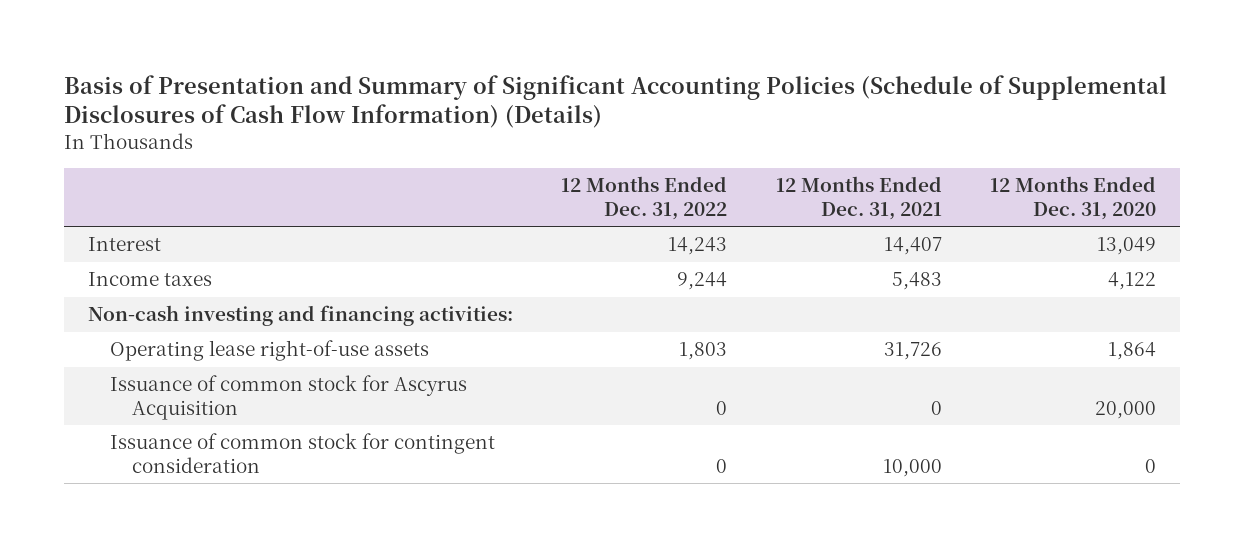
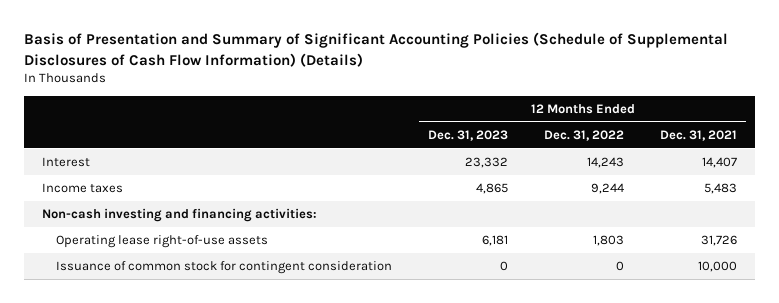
[990,176,1157,220] 12 Months Ended Dec. 31, 2020 -> none
none -> [428,129,509,141] Dec. 31, 2023
[109,375,467,420] Issuance of common stock for Ascyrus Acquisition -> none

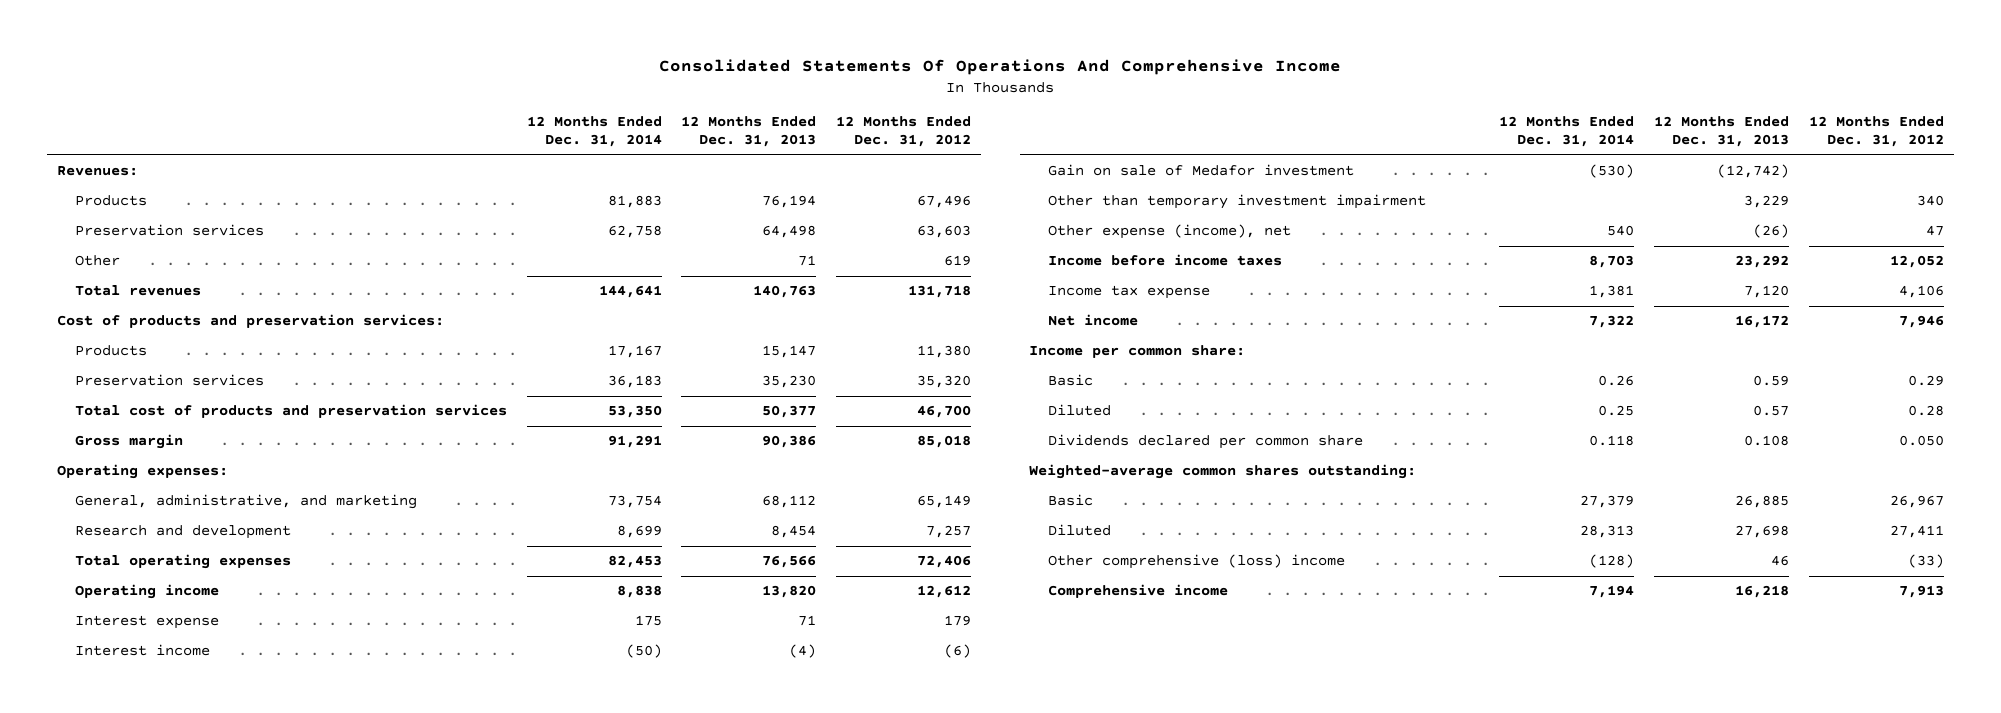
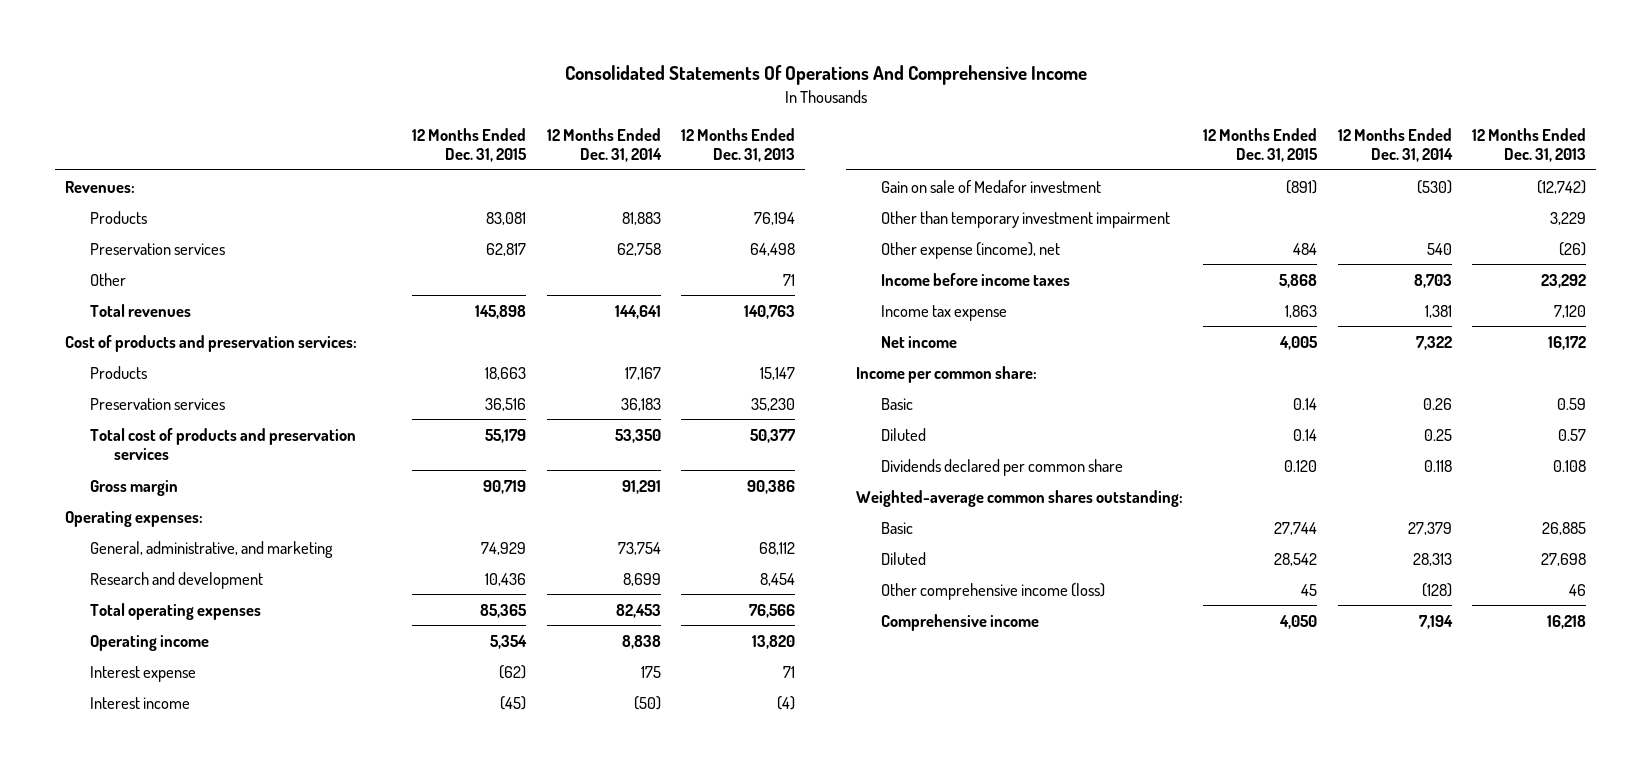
[836,116,972,148] 12 Months Ended Dec. 31, 2012 -> none
none -> [412,127,528,162] 12 Months Ended Dec. 31, 2015
[1047,554,1345,570] Other comprehensive (loss) income -> [880,582,1105,600] Other comprehensive income (loss)

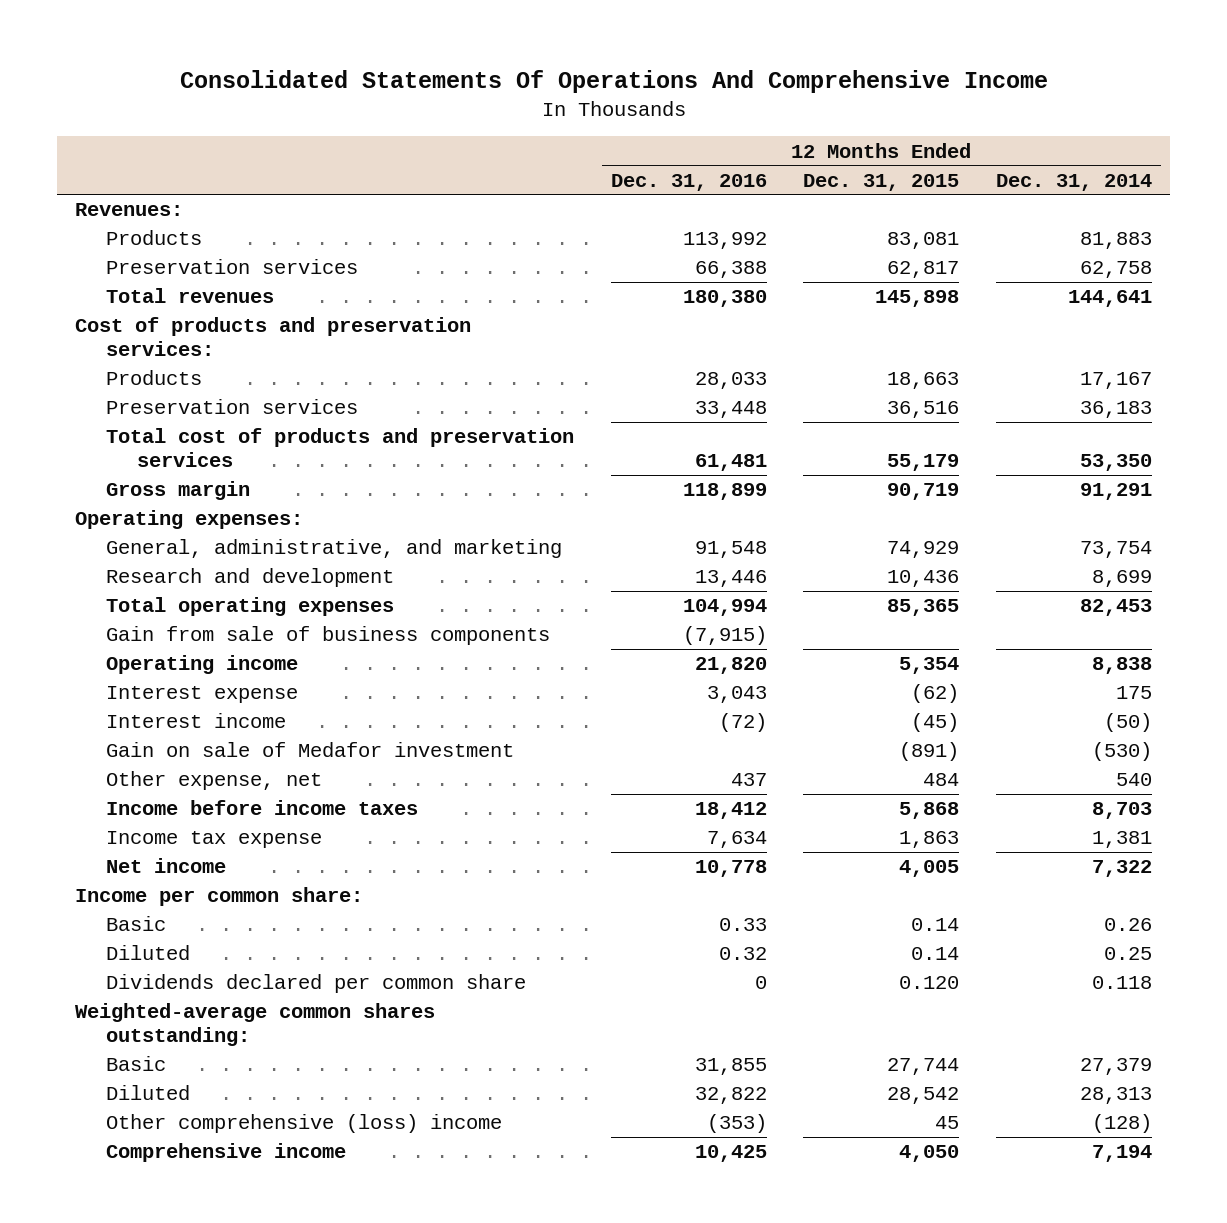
[680,127,795,162] 12 Months Ended Dec. 31, 2013 -> none
none -> [610,173,767,191] Dec. 31, 2016
[89,272,126,286] Other -> none
none -> [106,626,551,646] Gain from sale of business components
[880,210,1170,228] Other than temporary investment impairment -> none
[880,241,1060,259] Other expense (income), net -> [106,771,323,791] Other expense, net
[880,582,1105,600] Other comprehensive income (loss) -> [106,1114,503,1134] Other comprehensive (loss) income

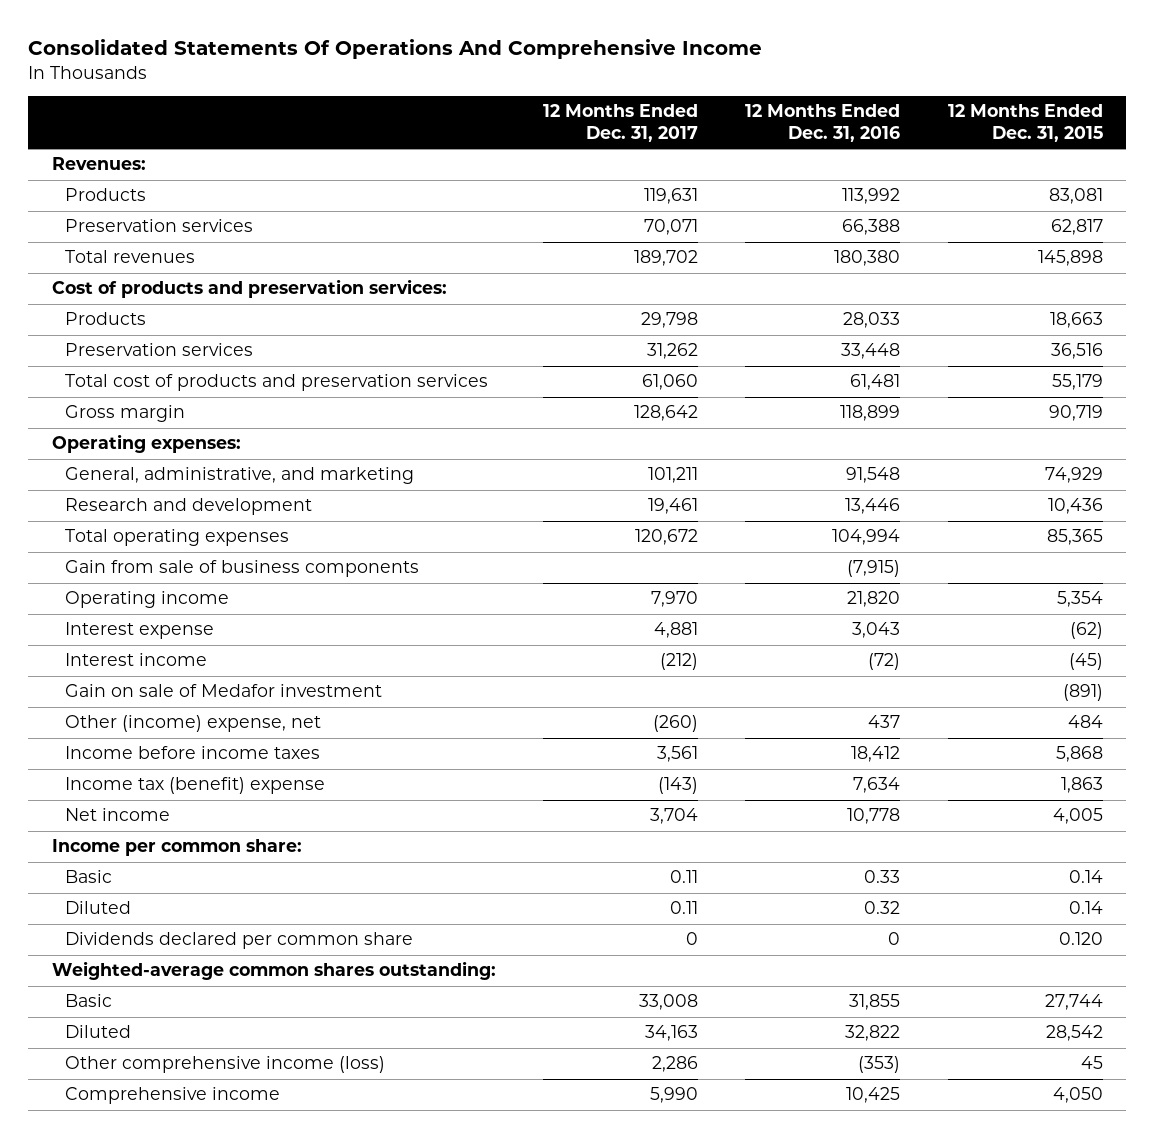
[996,173,1153,191] Dec. 31, 2014 -> none
none -> [543,104,699,142] 12 Months Ended Dec. 31, 2017
[106,771,323,791] Other expense, net -> [65,715,322,733] Other (income) expense, net
[106,831,323,849] Income tax expense -> [65,777,326,795] Income tax (benefit) expense
[106,1114,503,1134] Other comprehensive (loss) income -> [65,1056,386,1074] Other comprehensive income (loss)

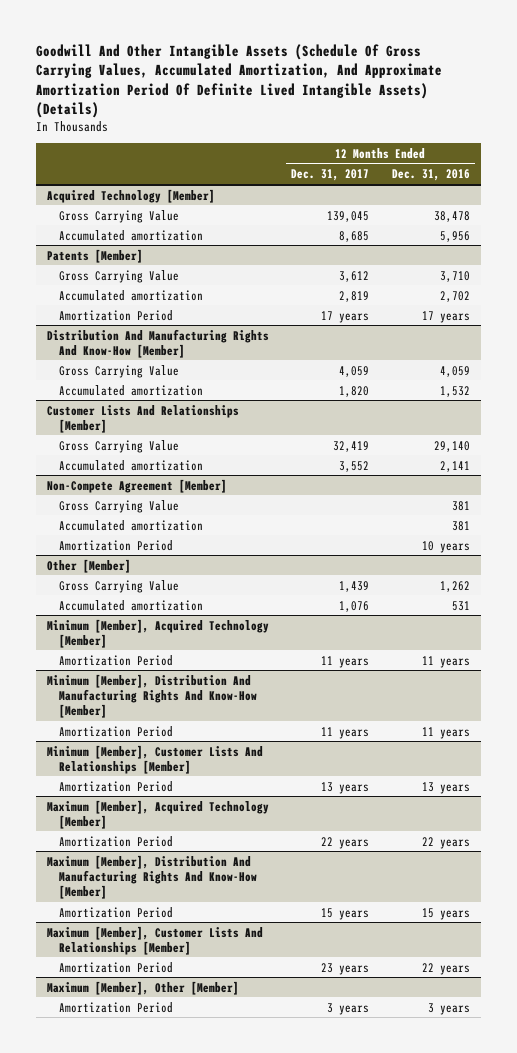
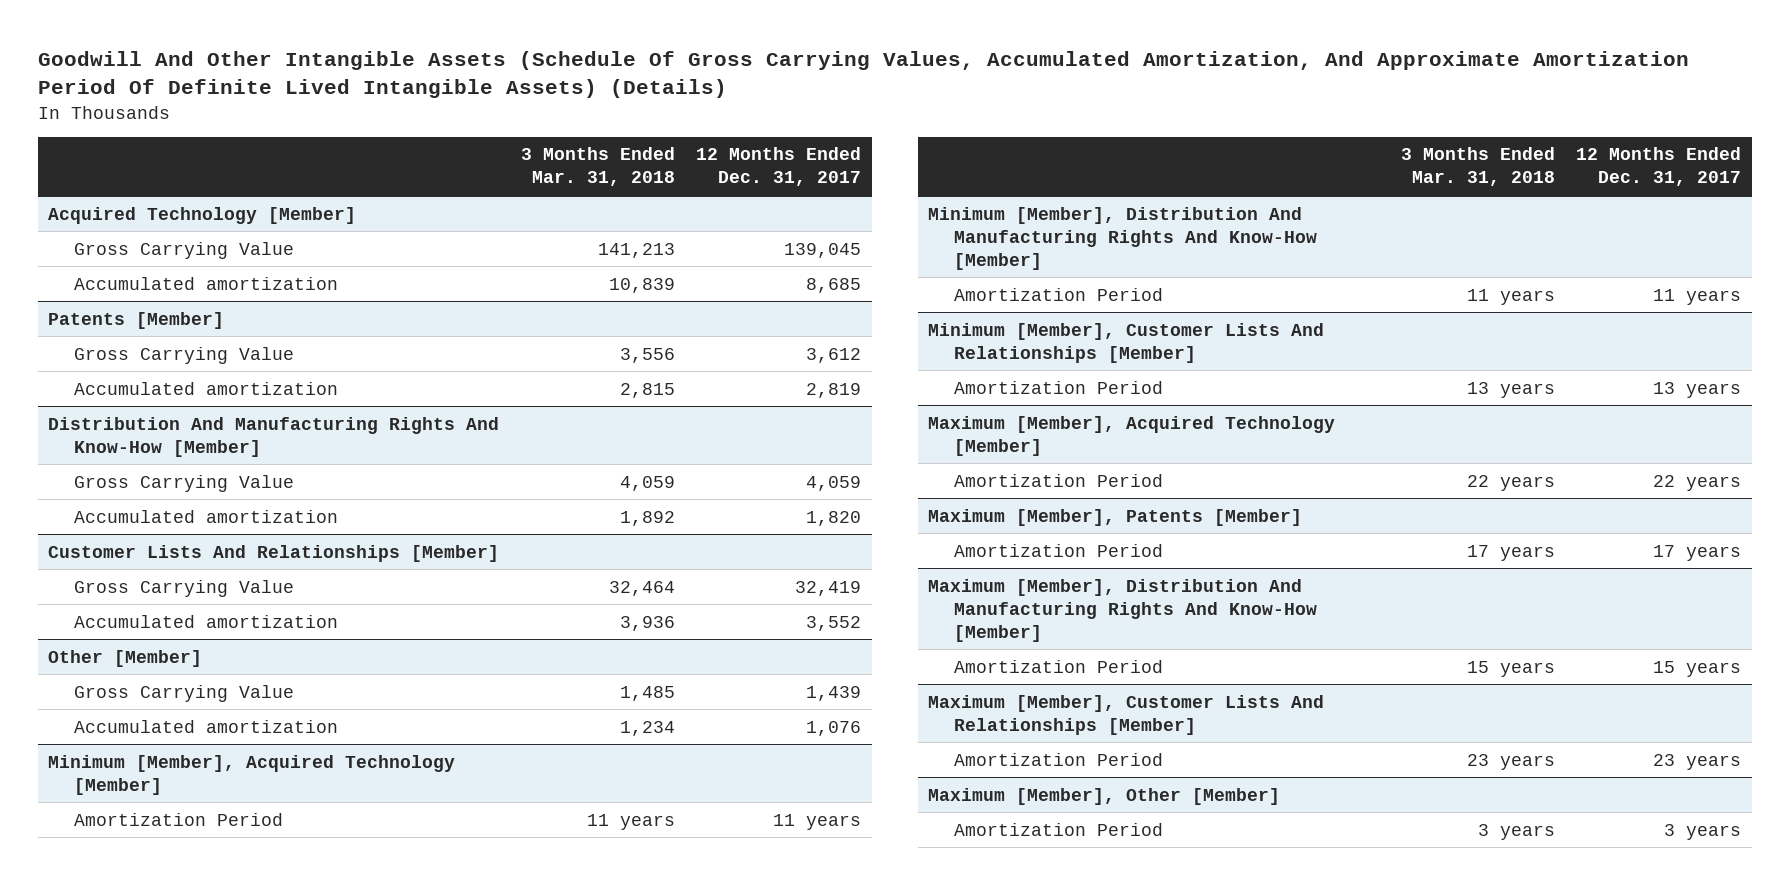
[391,169,470,182] Dec. 31, 2016 -> none
none -> [520,147,675,187] 3 Months Ended Mar. 31, 2018
[59,309,174,321] Amortization Period -> none
[47,478,228,493] Non-Compete Agreement [Member] -> none
[59,499,180,513] Gross Carrying Value -> none
[59,519,204,531] Accumulated amortization -> none
[59,539,174,551] Amortization Period -> none
none -> [928,508,1303,526] Maximum [Member], Patents [Member]
none -> [953,543,1163,557] Amortization Period

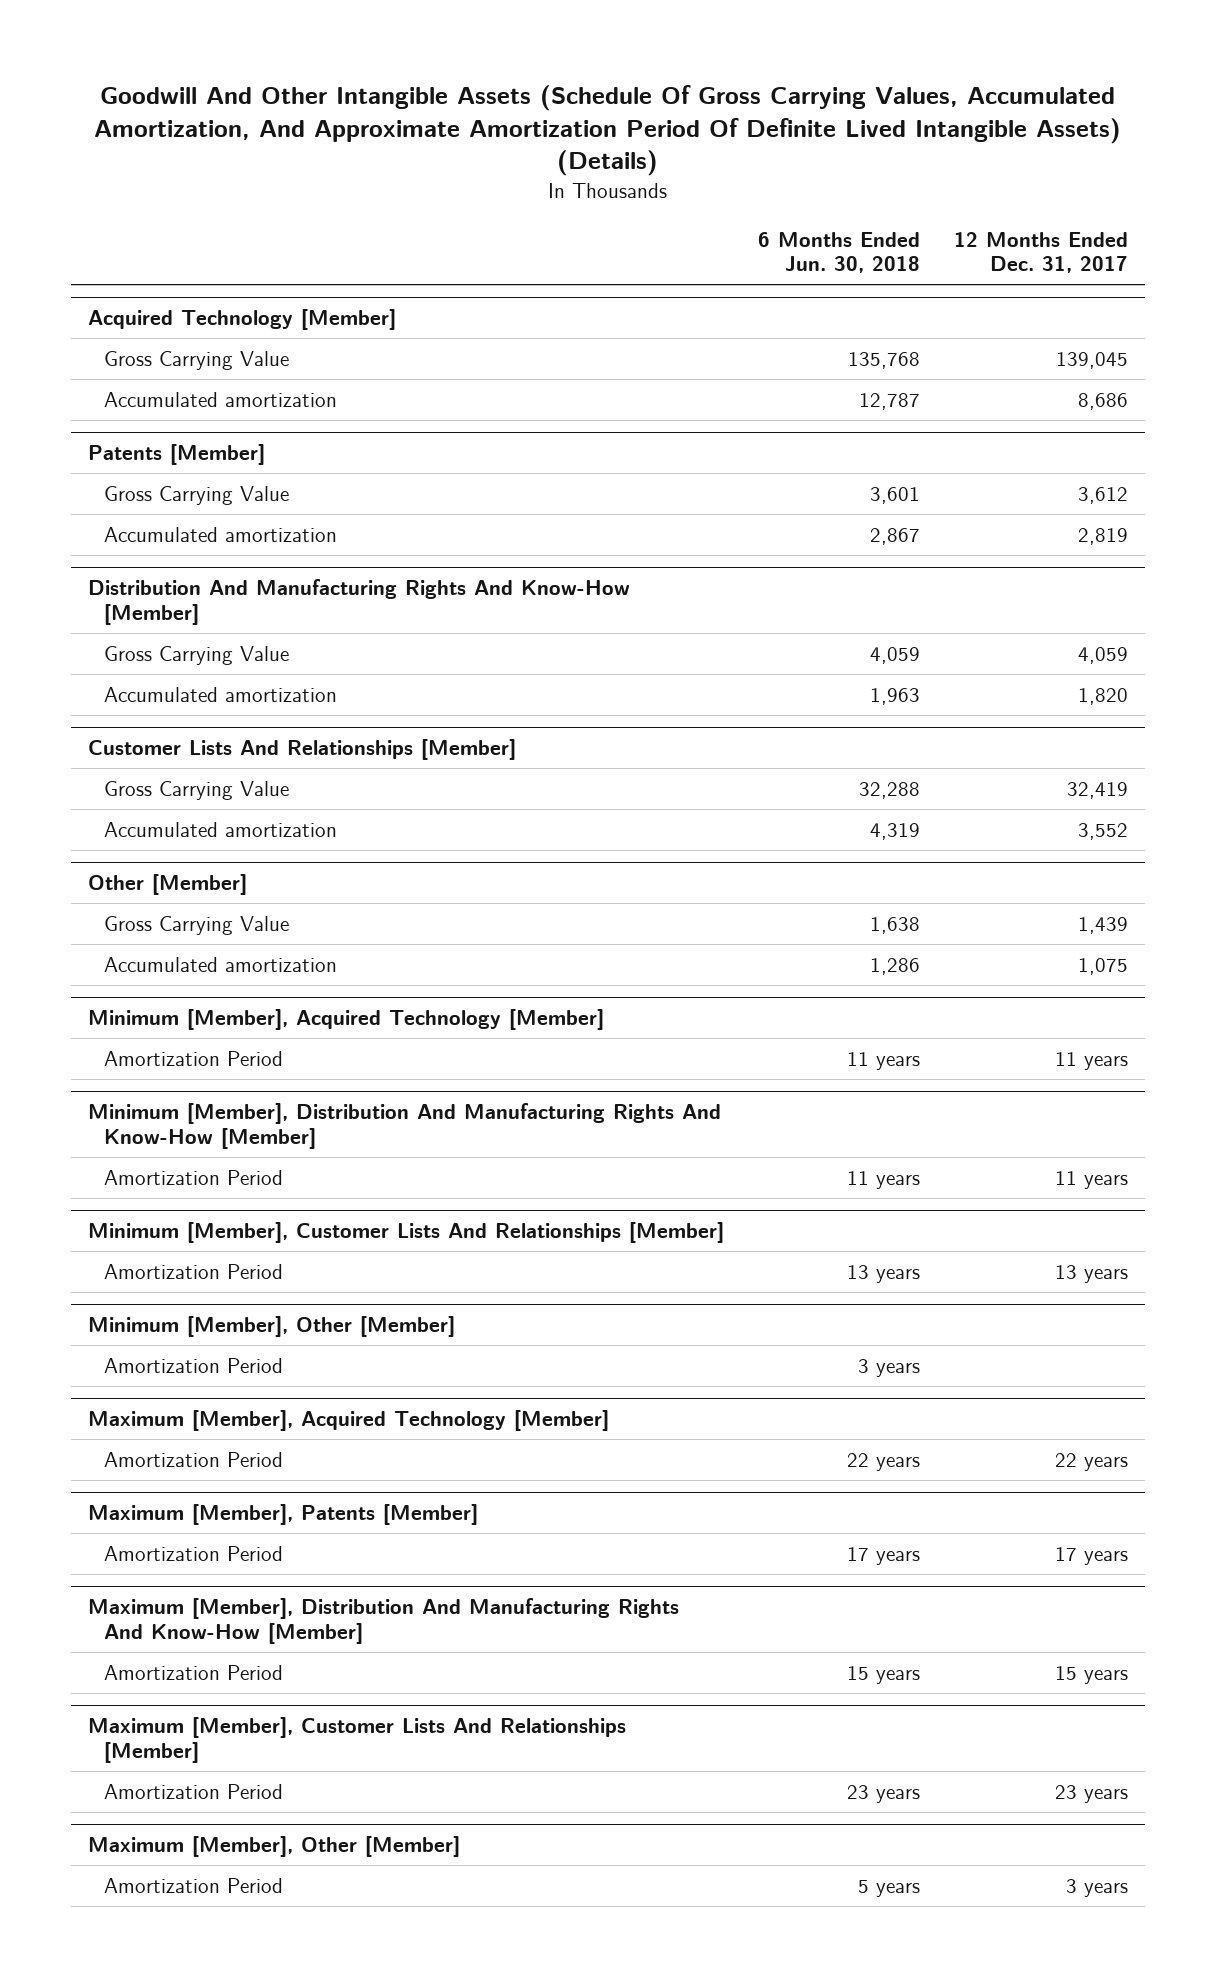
[520,147,675,187] 3 Months Ended Mar. 31, 2018 -> none
none -> [758,231,921,274] 6 Months Ended Jun. 30, 2018
[806,277,862,293] 8,685 -> [1078,392,1129,410] 8,686
[806,720,862,736] 1,076 -> [1078,957,1129,975] 1,075
none -> [88,1316,456,1338] Minimum [Member], Other [Member]
none -> [103,1357,283,1373] Amortization Period

